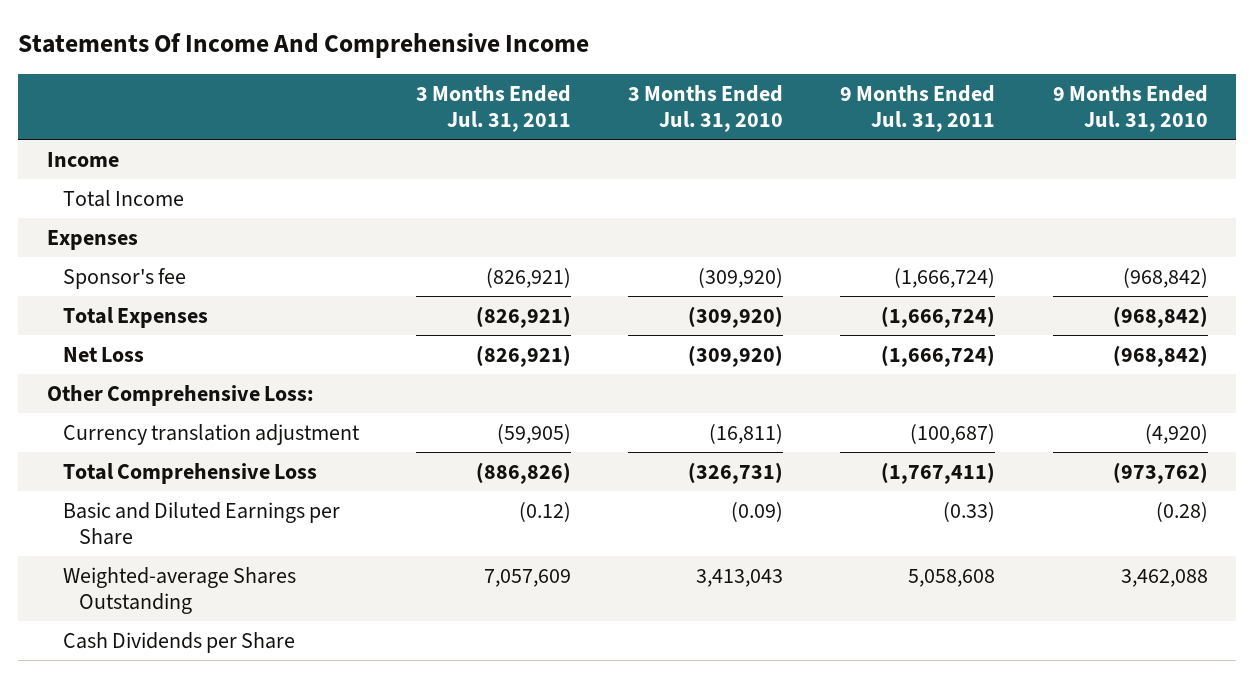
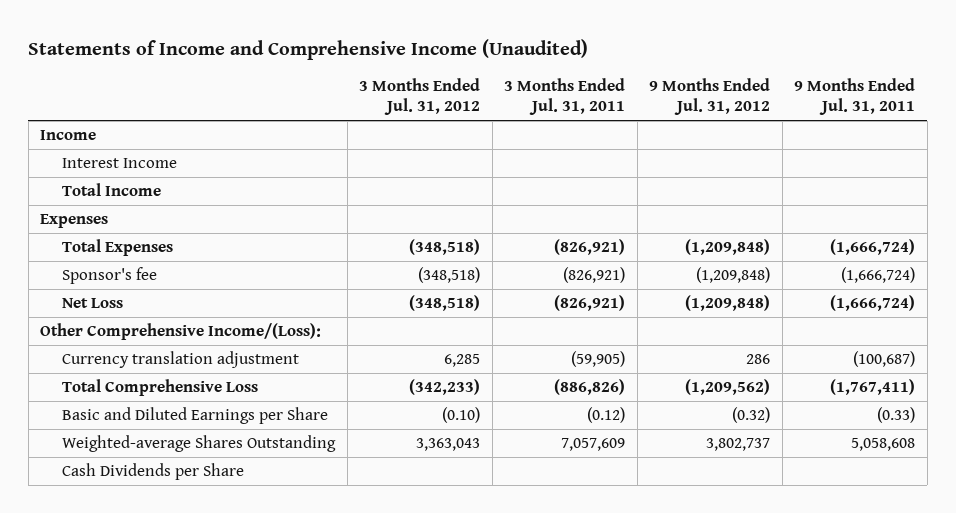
[18,33,590,59] Statements Of Income And Comprehensive Income -> [28,38,589,60] Statements of Income and Comprehensive Income (Unaudited)
[628,85,784,133] 3 Months Ended Jul. 31, 2010 -> none
[1052,85,1208,133] 9 Months Ended Jul. 31, 2010 -> none
none -> [359,78,481,116] 3 Months Ended Jul. 31, 2012
none -> [649,78,771,116] 9 Months Ended Jul. 31, 2012
none -> [61,158,177,169] Interest Income
[62,267,186,289] Sponsor's fee -> [61,267,157,285] Sponsor's fee
[46,384,314,406] Other Comprehensive Loss: -> [40,323,322,341] Other Comprehensive Income/(Loss):

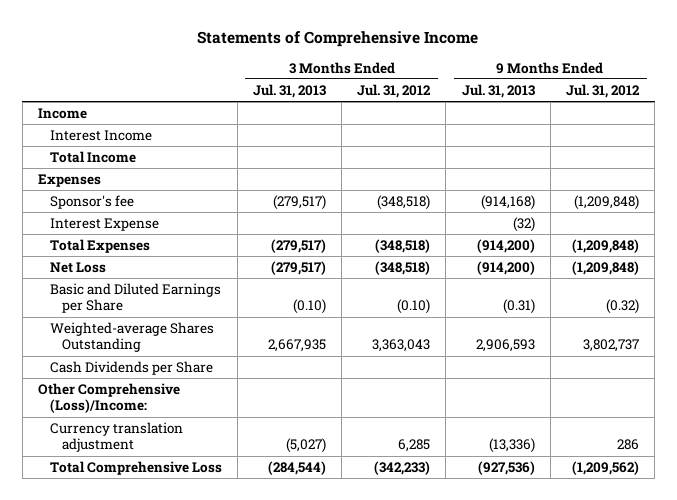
[28,38,589,60] Statements of Income and Comprehensive Income (Unaudited) -> [197,31,479,48] Statements of Comprehensive Income
[504,78,626,116] 3 Months Ended Jul. 31, 2011 -> none
[794,78,916,116] 9 Months Ended Jul. 31, 2011 -> none
none -> [252,83,326,98] Jul. 31, 2013
none -> [461,83,535,98] Jul. 31, 2013
none -> [49,217,159,231] Interest Expense
[61,239,173,257] Total Expenses -> [49,238,150,253] Total Expenses
[40,323,322,341] Other Comprehensive Income/(Loss): -> none
none -> [37,382,180,414] Other Comprehensive (Loss)/Income:
[61,351,299,369] Currency translation adjustment -> [49,421,183,453] Currency translation adjustment
[61,379,258,397] Total Comprehensive Loss -> [49,460,222,475] Total Comprehensive Loss

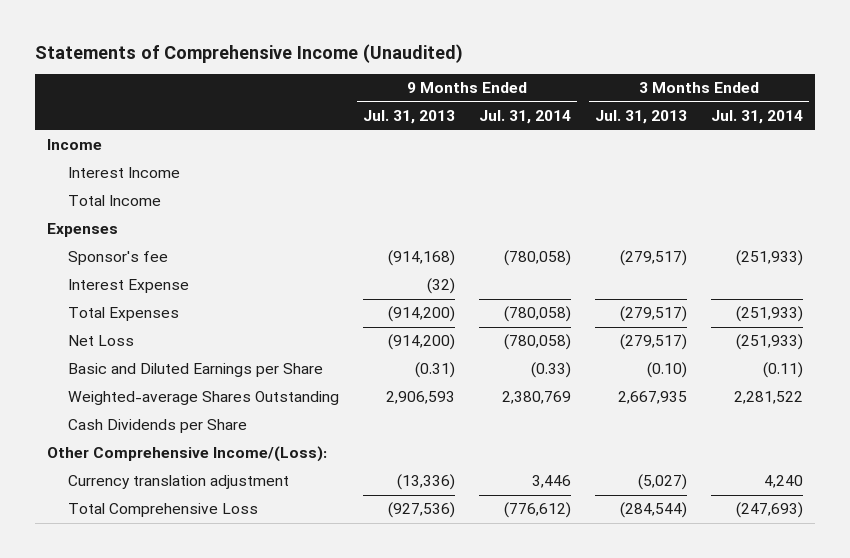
[197,31,479,48] Statements of Comprehensive Income -> [34,43,463,63] Statements of Comprehensive Income (Unaudited)
[357,83,432,98] Jul. 31, 2012 -> none
[565,83,640,98] Jul. 31, 2012 -> none
none -> [479,110,572,125] Jul. 31, 2014
none -> [711,110,804,125] Jul. 31, 2014
[37,382,180,414] Other Comprehensive (Loss)/Income: -> [46,446,327,463] Other Comprehensive Income/(Loss):

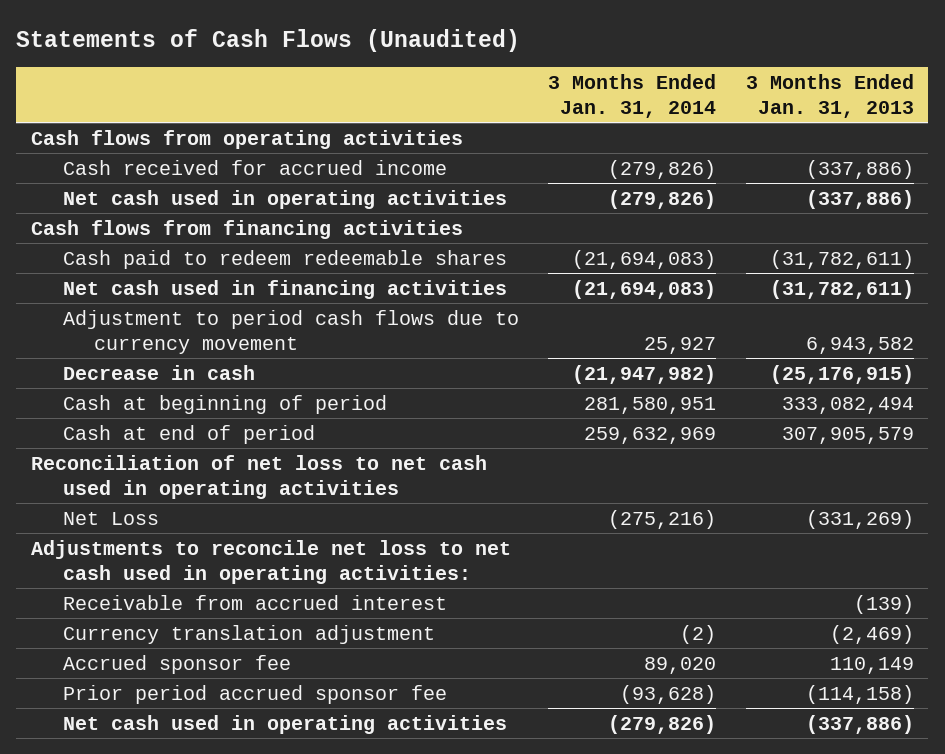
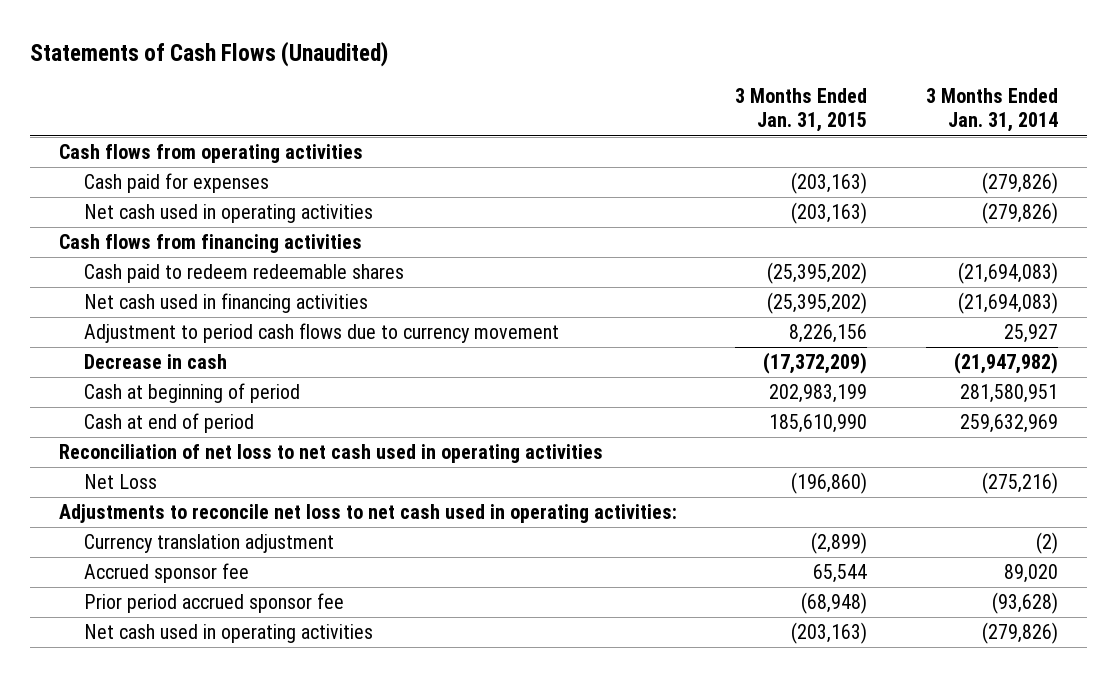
[745,73,914,118] 3 Months Ended Jan. 31, 2013 -> none
none -> [735,88,868,133] 3 Months Ended Jan. 31, 2015
[62,159,447,175] Cash received for accrued income -> [84,173,270,194] Cash paid for expenses
[62,594,447,610] Receivable from accrued interest -> none

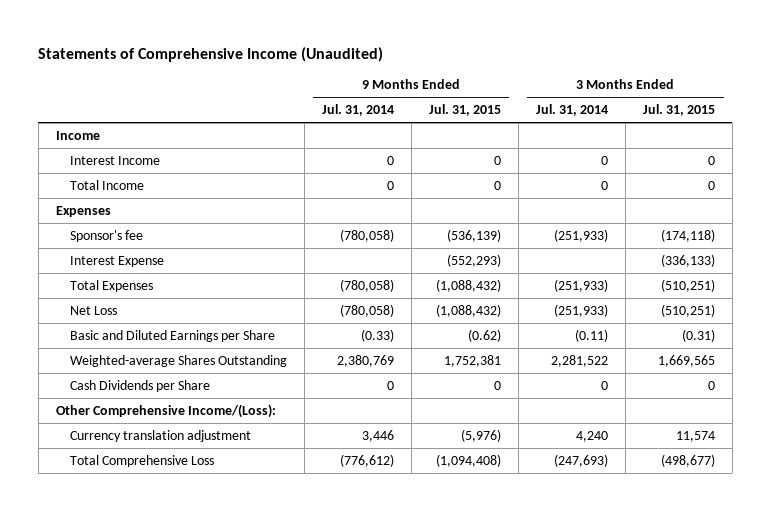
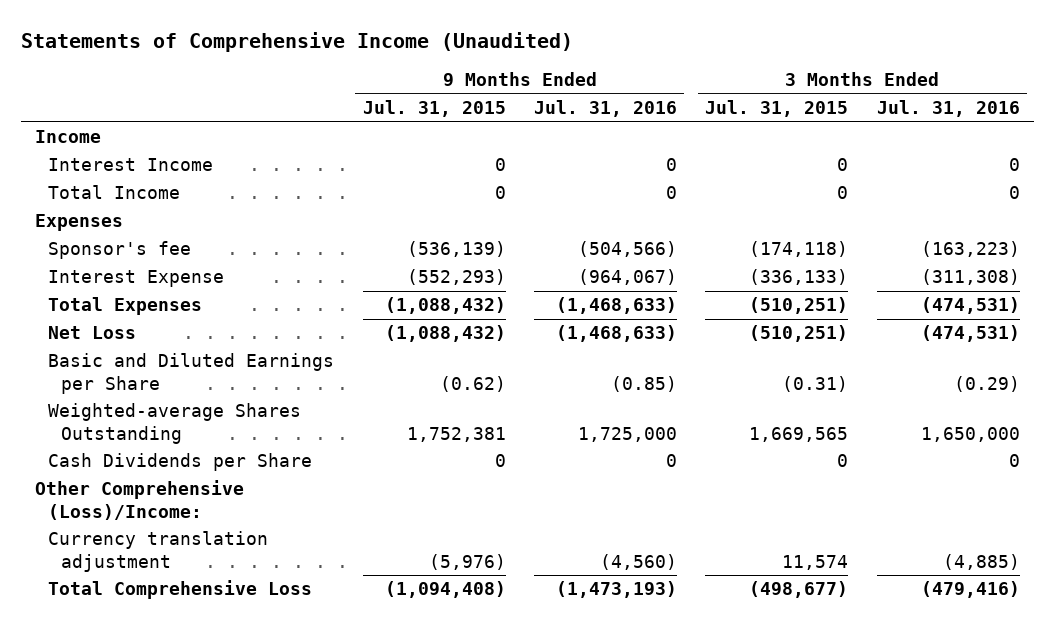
[321,104,394,117] Jul. 31, 2014 -> none
[535,104,608,117] Jul. 31, 2014 -> none
none -> [533,99,677,117] Jul. 31, 2016
none -> [876,99,1020,117] Jul. 31, 2016
[55,403,276,418] Other Comprehensive Income/(Loss): -> [35,480,245,520] Other Comprehensive (Loss)/Income:

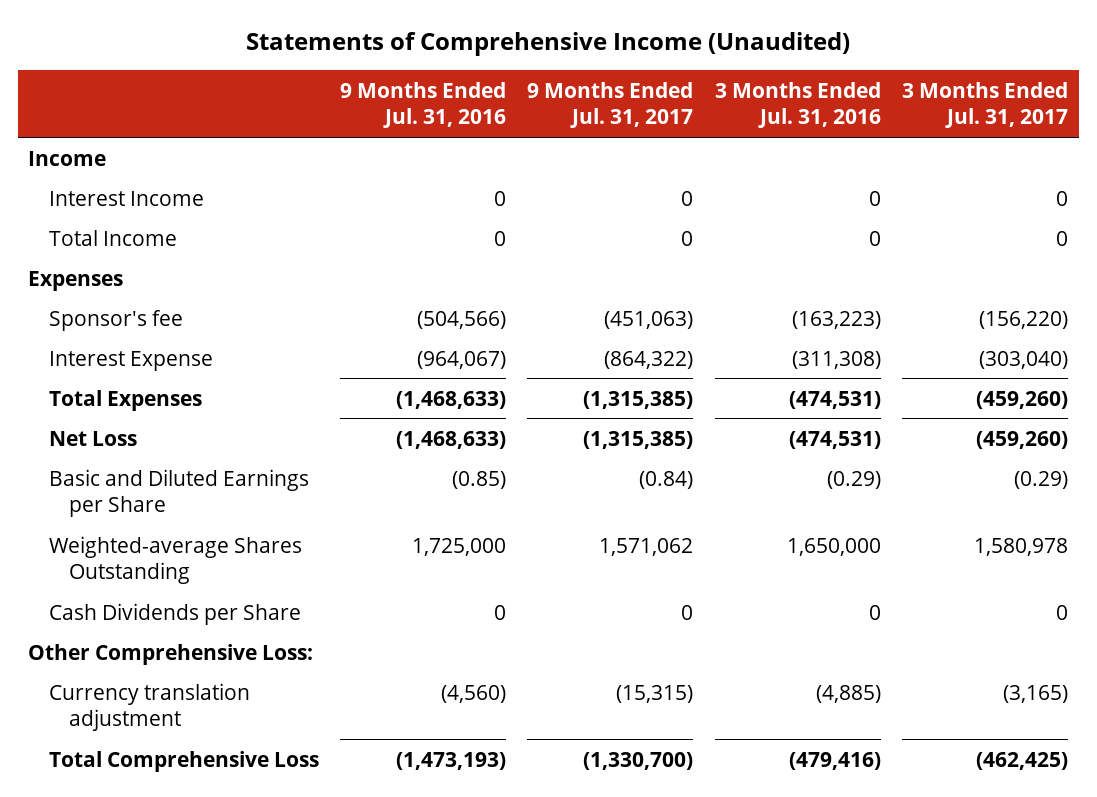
[362,99,506,117] Jul. 31, 2015 -> none
[705,99,849,117] Jul. 31, 2015 -> none
none -> [527,81,694,129] 9 Months Ended Jul. 31, 2017
none -> [902,81,1069,129] 3 Months Ended Jul. 31, 2017
[35,480,245,520] Other Comprehensive (Loss)/Income: -> [28,643,314,665] Other Comprehensive Loss:

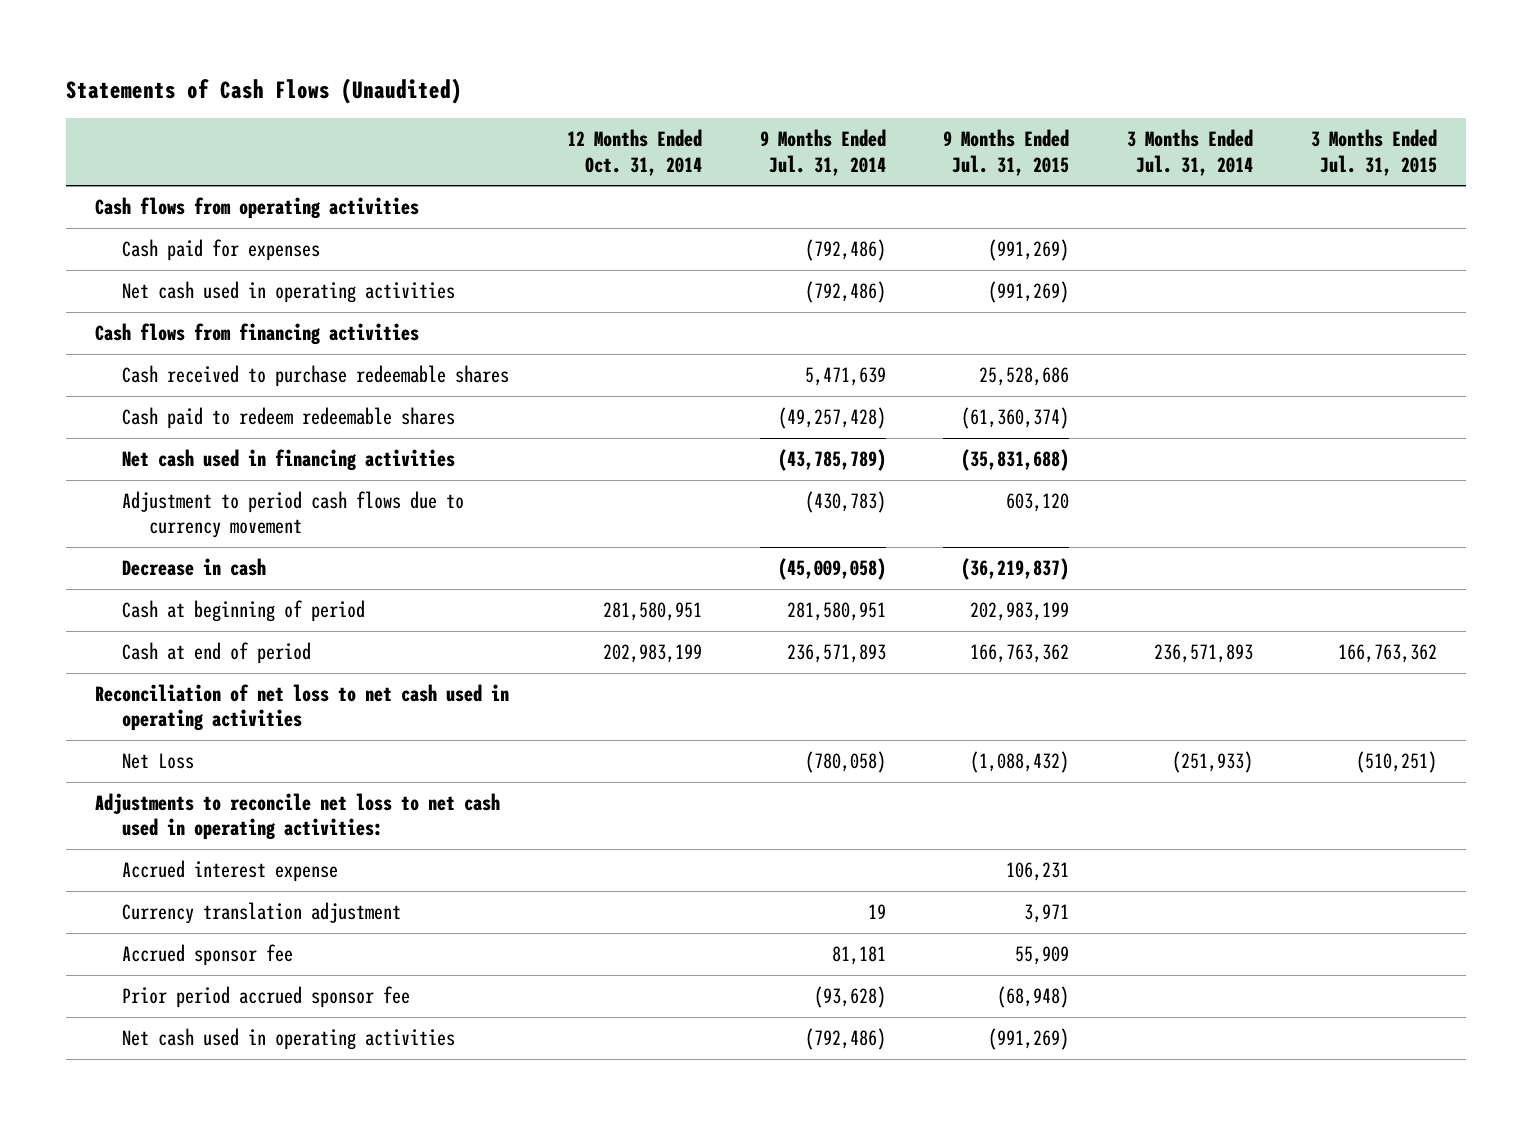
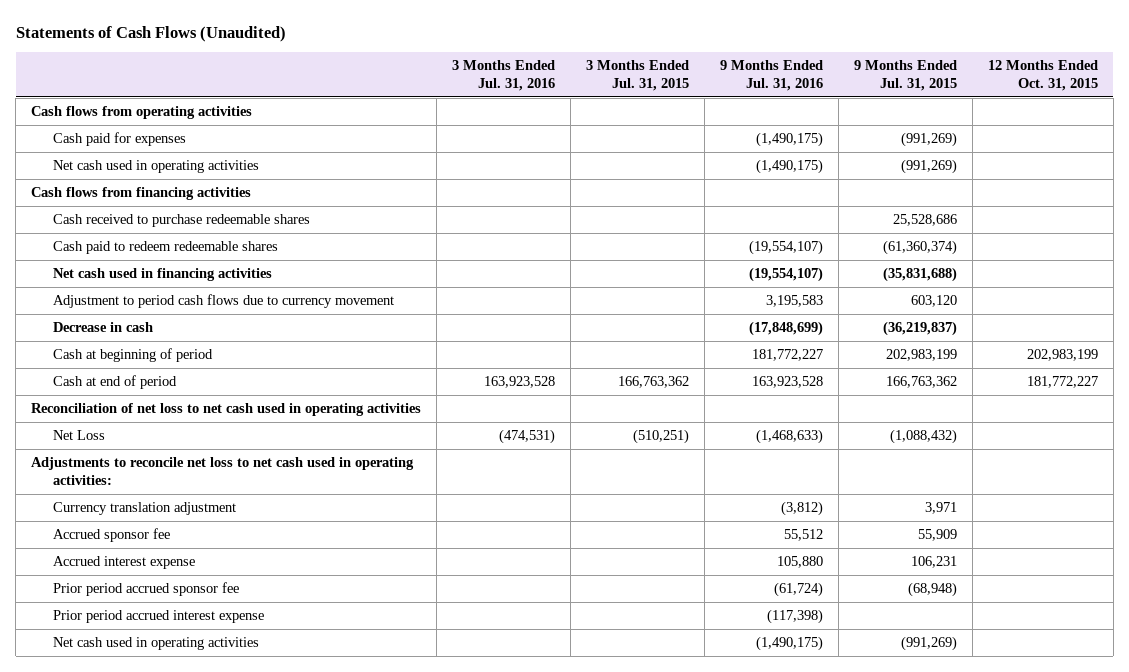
[566,129,702,176] 12 Months Ended Oct. 31, 2014 -> none
[759,129,886,176] 9 Months Ended Jul. 31, 2014 -> none
[1127,129,1254,176] 3 Months Ended Jul. 31, 2014 -> none
none -> [451,60,555,91] 3 Months Ended Jul. 31, 2016
none -> [719,60,823,91] 9 Months Ended Jul. 31, 2016
none -> [987,60,1098,91] 12 Months Ended Oct. 31, 2015
[122,859,339,882] Accrued interest expense -> [53,556,196,570] Accrued interest expense
none -> [53,610,265,624] Prior period accrued interest expense

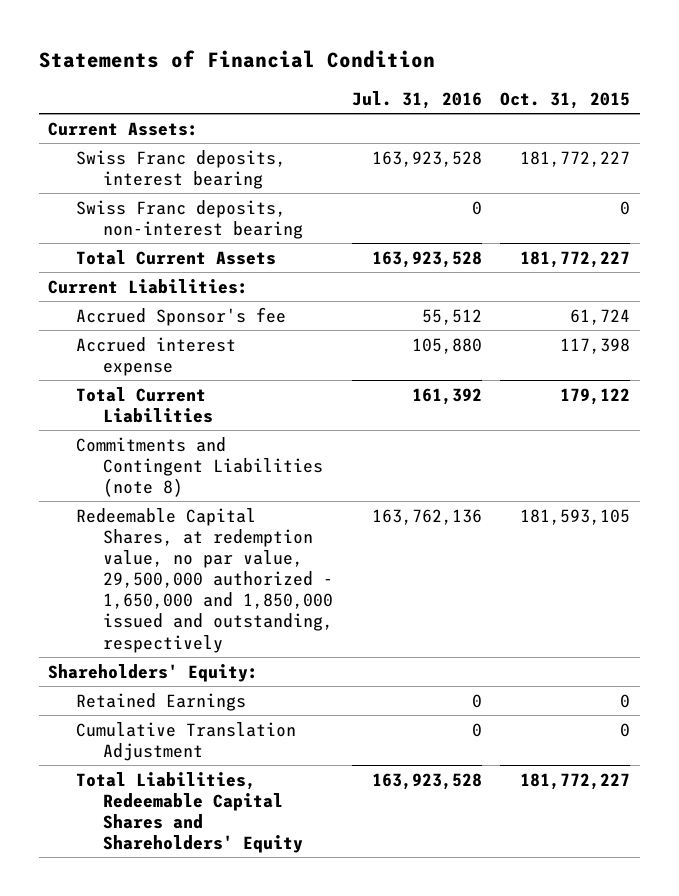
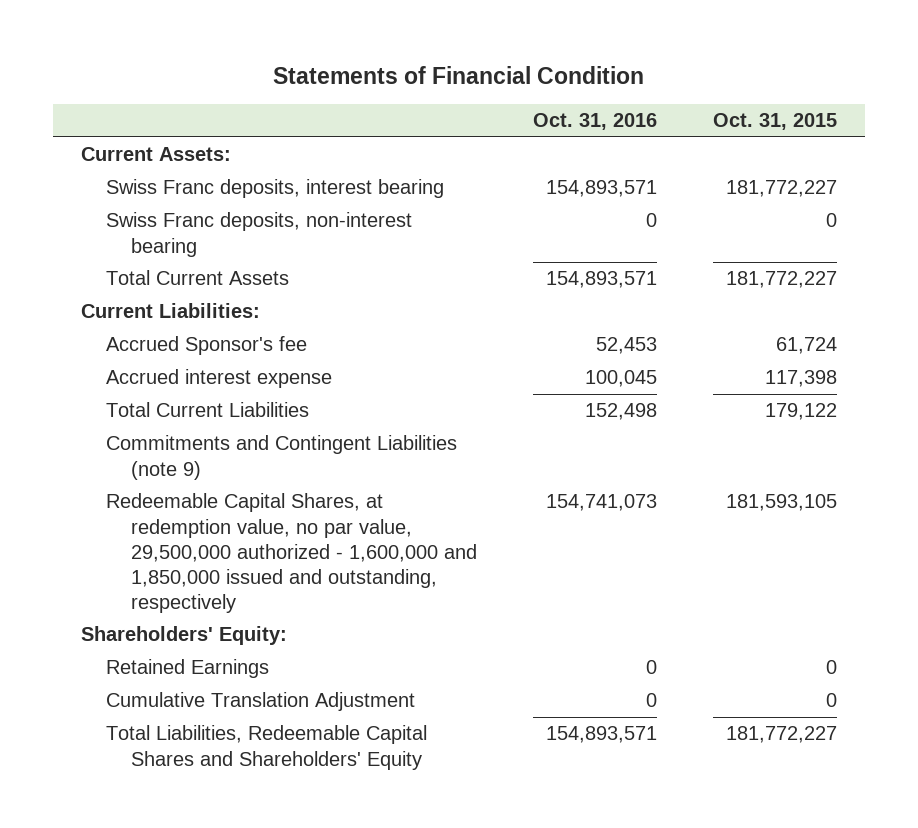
[351,90,482,109] Jul. 31, 2016 -> none
none -> [533,113,658,131] Oct. 31, 2016
[75,436,323,497] Commitments and Contingent Liabilities (note 8) -> [105,435,457,480] Commitments and Contingent Liabilities (note 9)
[75,507,333,653] Redeemable Capital Shares, at redemption value, no par value, 29,500,000 authorized - 1,650,000 and 1,850,000 issued and outstanding, respectively -> [105,493,478,613] Redeemable Capital Shares, at redemption value, no par value, 29,500,000 authorized - 1,600,000 and 1,850,000 issued and outstanding, respectively

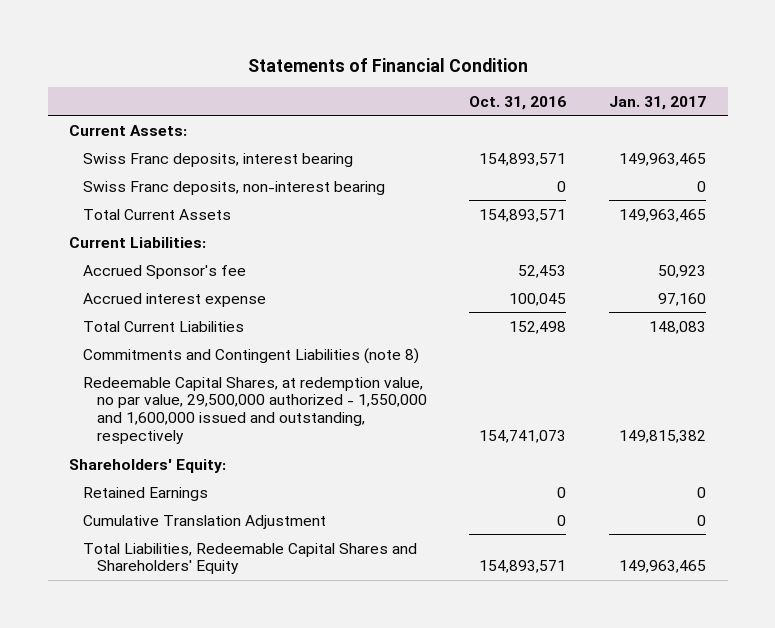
[713,113,838,131] Oct. 31, 2015 -> none
none -> [609,95,707,110] Jan. 31, 2017
[105,435,457,480] Commitments and Contingent Liabilities (note 9) -> [82,347,419,364] Commitments and Contingent Liabilities (note 8)
[105,493,478,613] Redeemable Capital Shares, at redemption value, no par value, 29,500,000 authorized - 1,600,000 and 1,850,000 issued and outstanding, respectively -> [82,376,427,444] Redeemable Capital Shares, at redemption value, no par value, 29,500,000 authorized - 1,550,000 and 1,600,000 issued and outstanding, respectively

